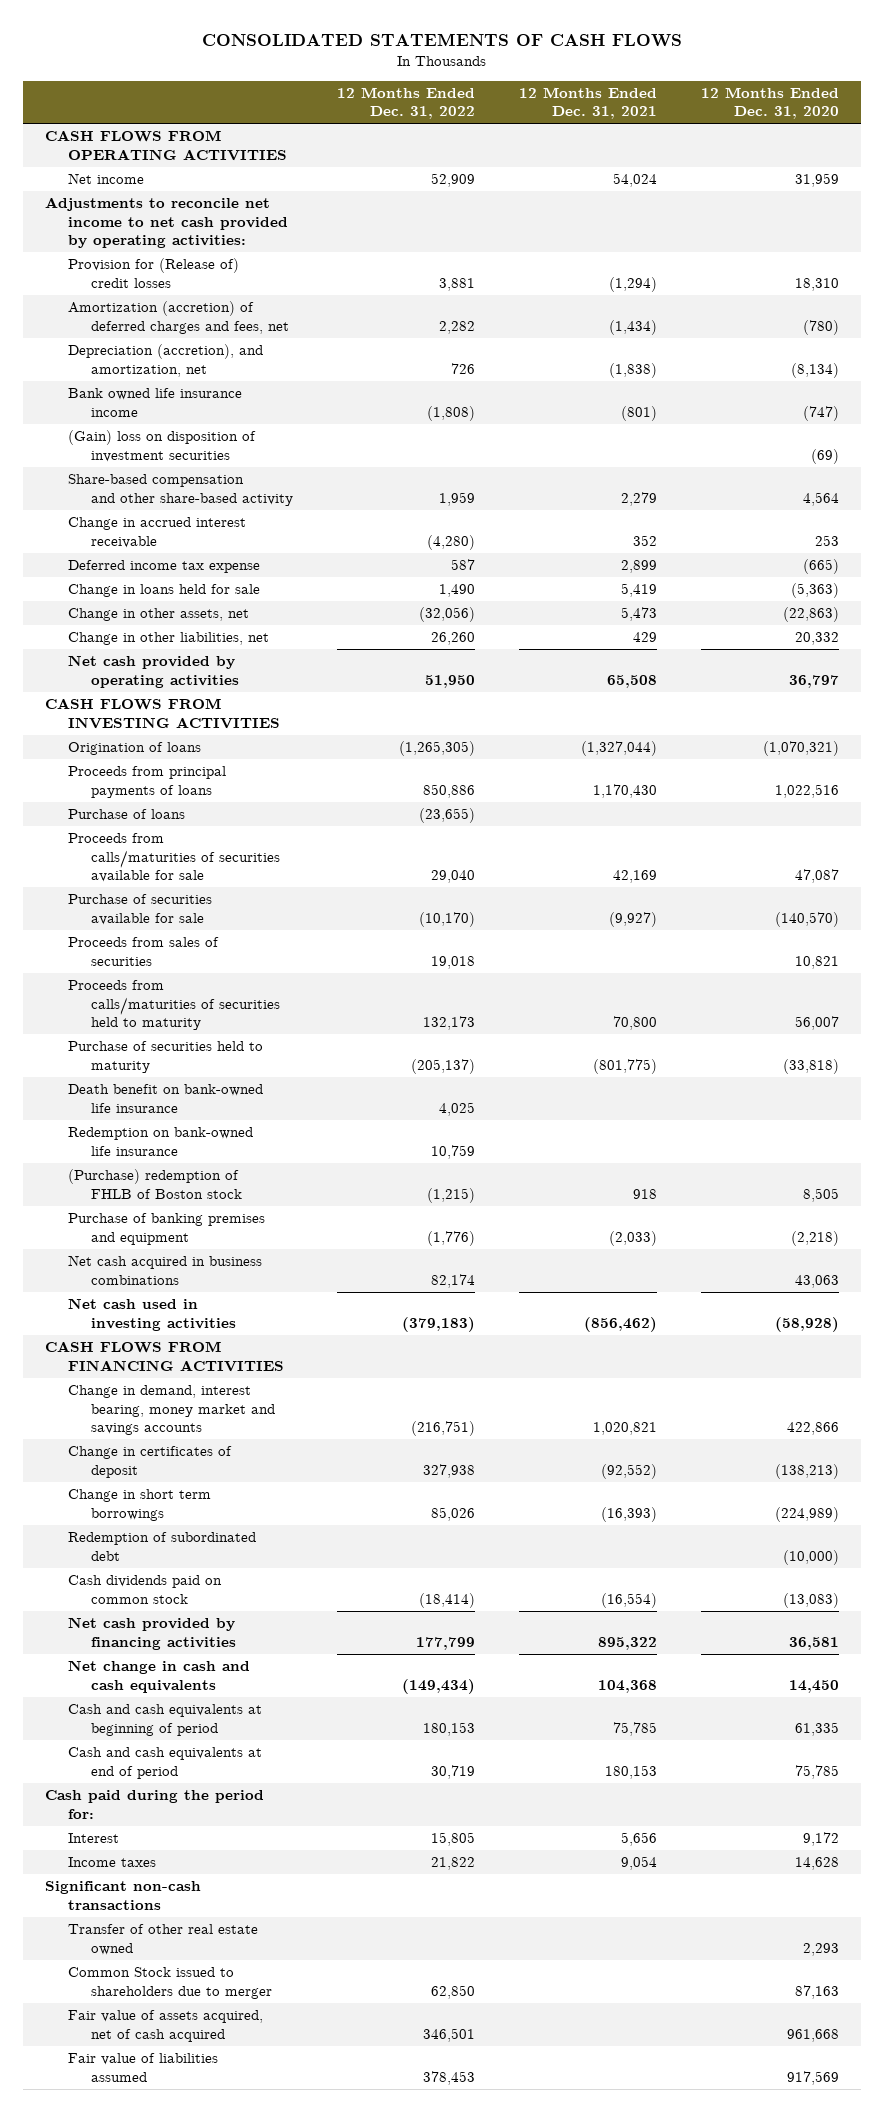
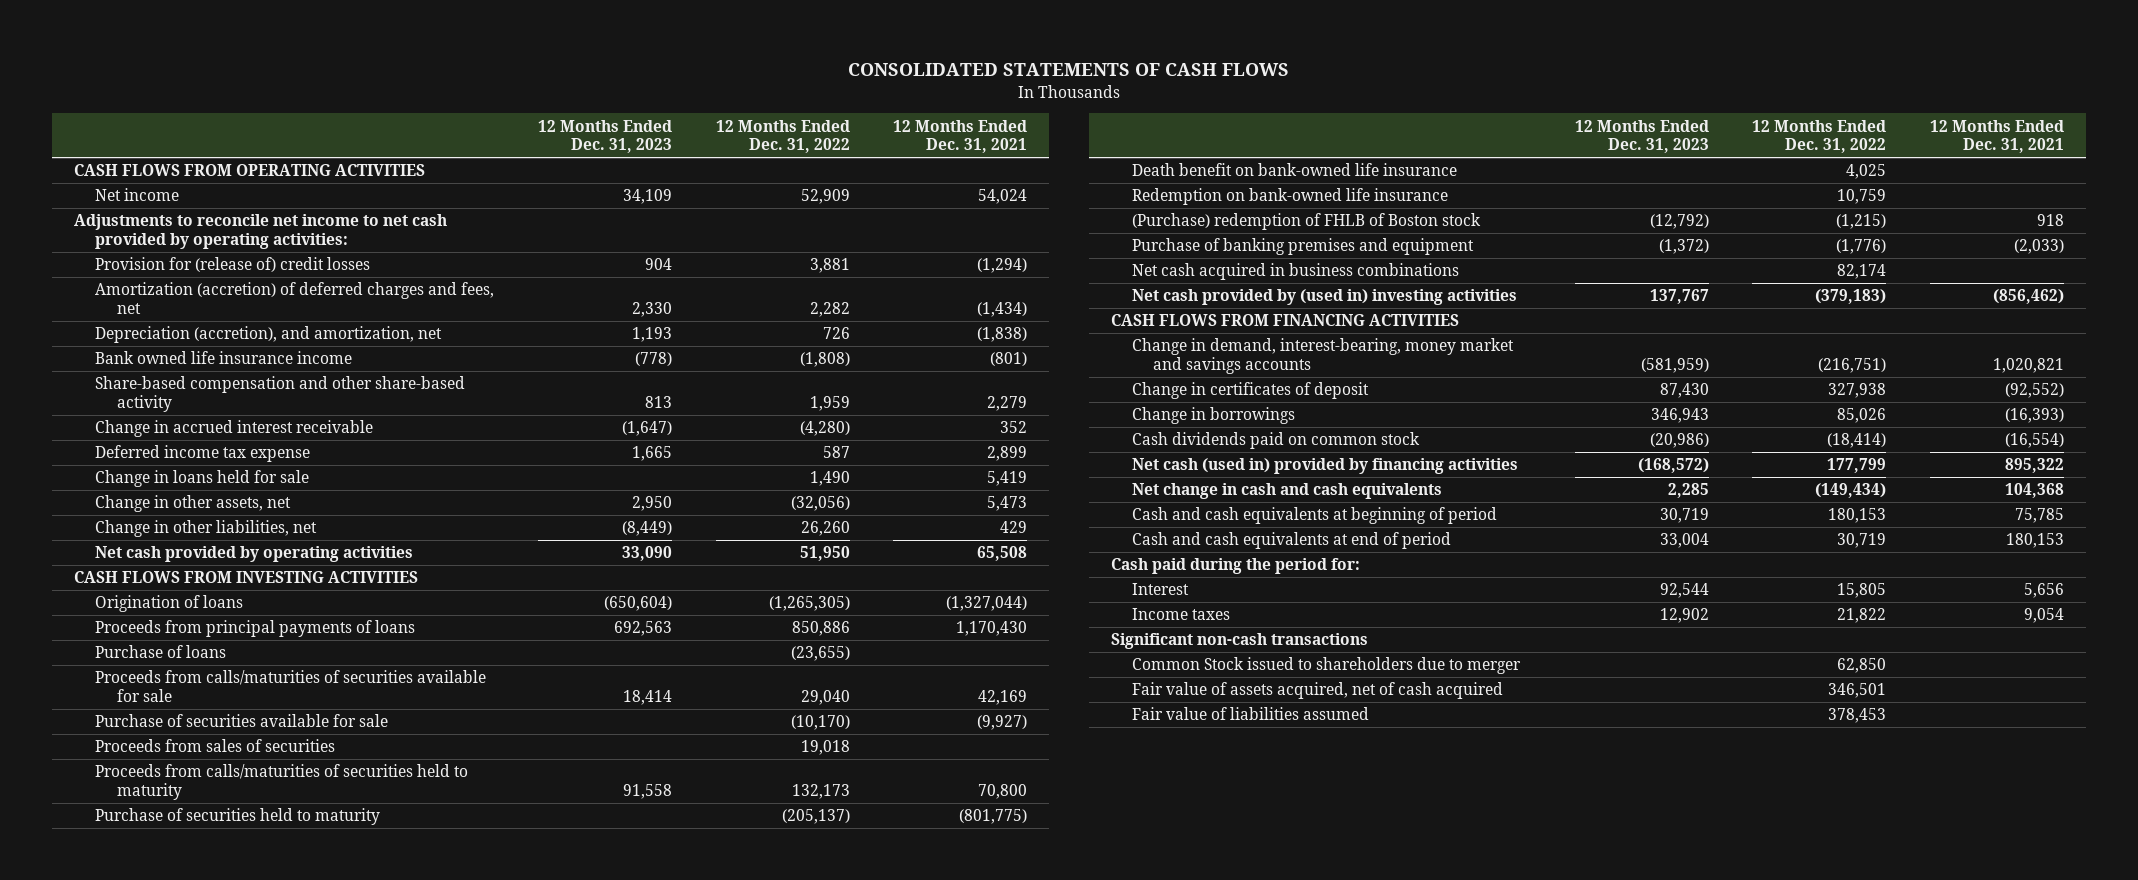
[700,86,839,120] 12 Months Ended Dec. 31, 2020 -> none
none -> [537,119,672,154] 12 Months Ended Dec. 31, 2023
[67,258,239,288] Provision for (Release of) credit losses -> [95,257,371,273] Provision for (release of) credit losses
[67,430,256,462] (Gain) loss on disposition of investment securities -> none
[67,1298,236,1331] Net cash used in investing activities -> [1131,289,1517,306] Net cash provided by (used in) investing activities
[67,1385,275,1436] Change in demand, interest bearing, money market and savings accounts -> [1131,338,1514,374] Change in demand, interest-bearing, money market and savings accounts
[67,1532,256,1561] Redemption of subordinated debt -> none
[67,1489,211,1521] Change in short term borrowings -> [1131,407,1295,425] Change in borrowings
[67,1617,236,1650] Net cash provided by financing activities -> [1131,458,1518,475] Net cash (used in) provided by financing activities
[67,1924,258,1955] Transfer of other real estate owned -> none

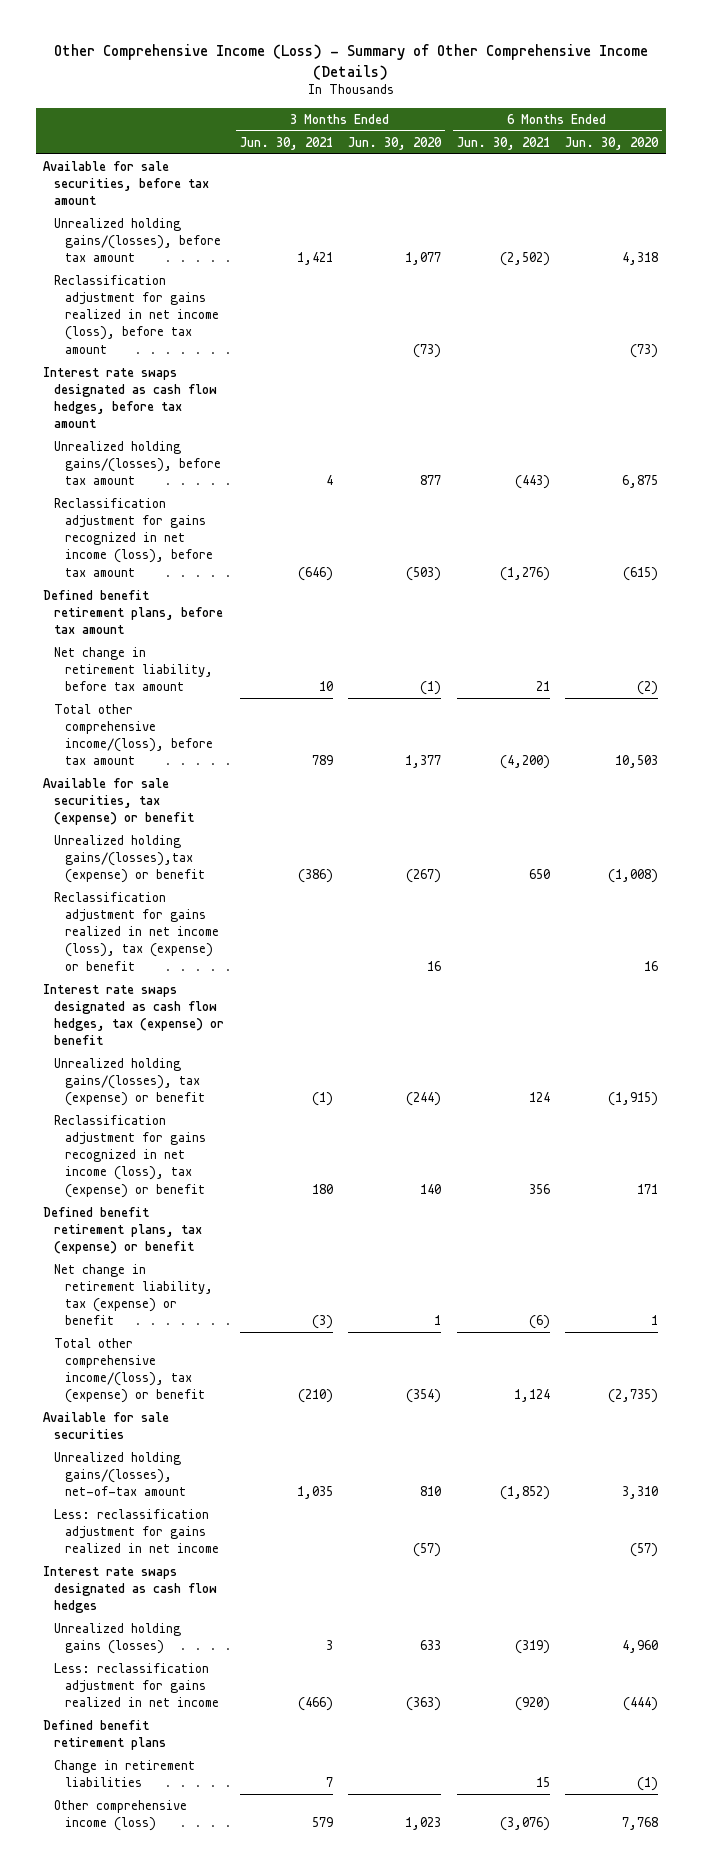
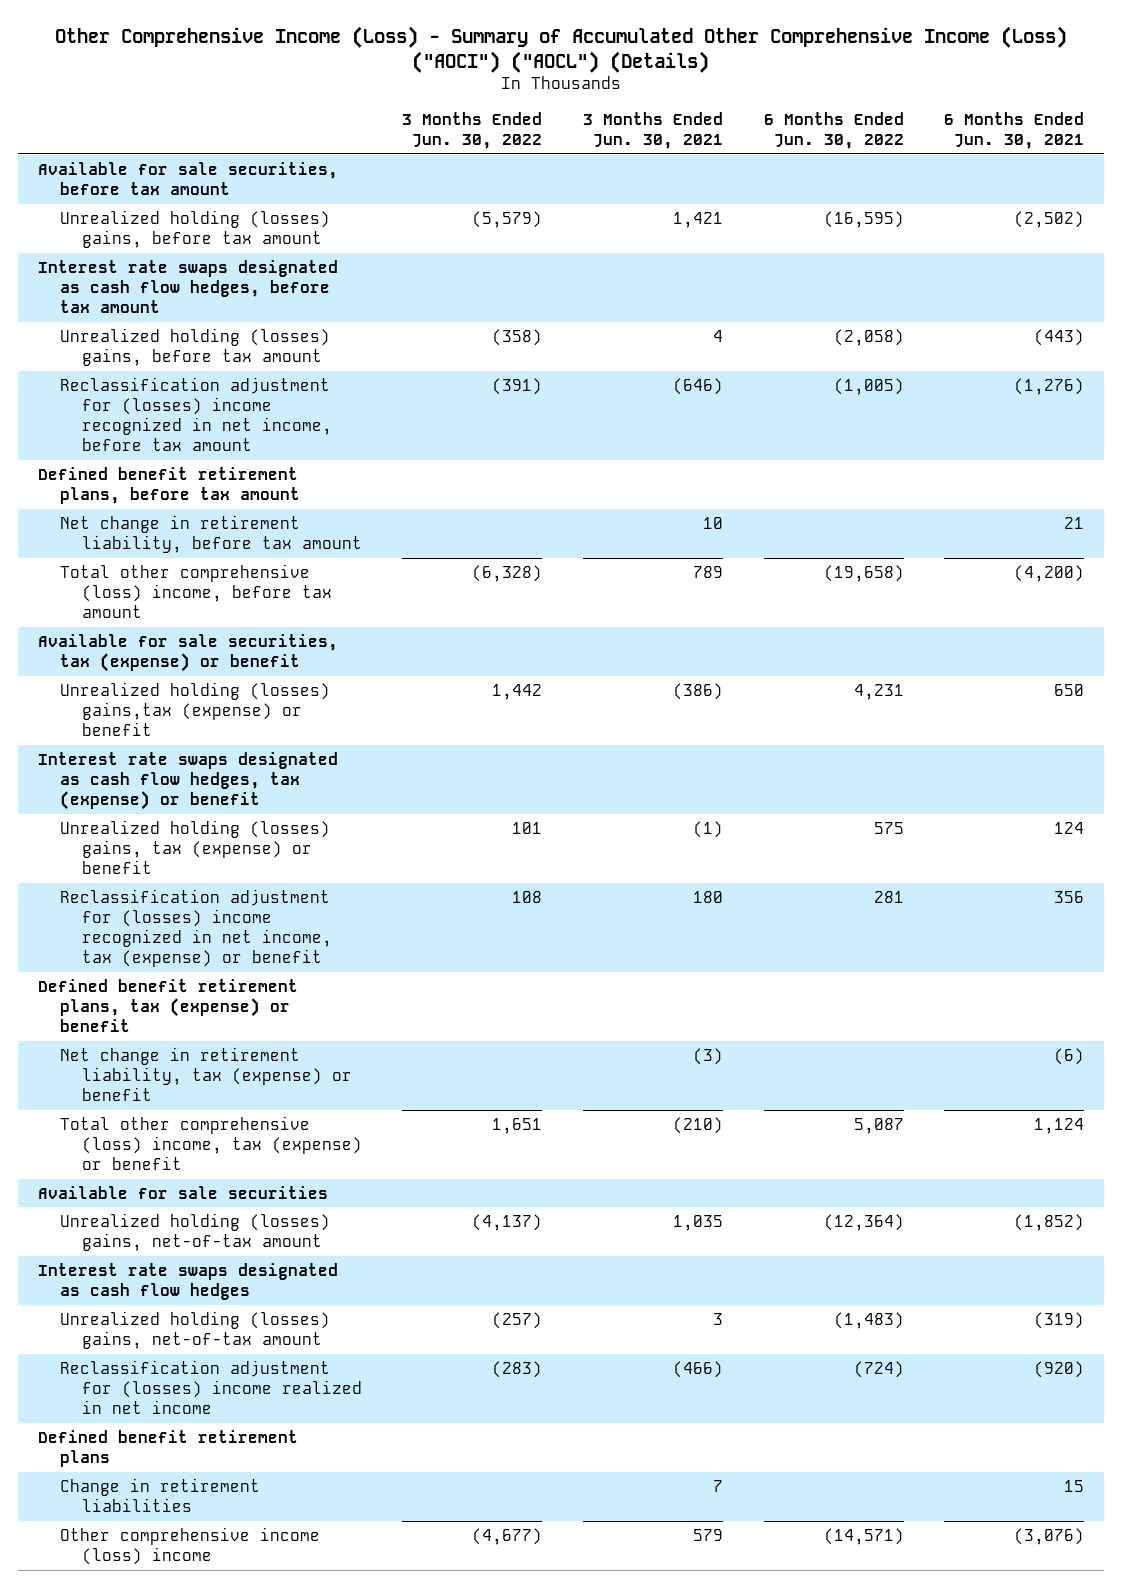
[53,44,648,80] Other Comprehensive Income (Loss) - Summary of Other Comprehensive Income (Details) -> [55,25,1068,73] Other Comprehensive Income (Loss) - Summary of Accumulated Other Comprehensive Income (Loss) ("AOCI") ("AOCL") (Details)
[348,136,443,150] Jun. 30, 2020 -> none
[565,136,660,150] Jun. 30, 2020 -> none
none -> [402,112,543,150] 3 Months Ended Jun. 30, 2022
none -> [763,112,904,150] 6 Months Ended Jun. 30, 2022
[54,275,219,354] Reclassification adjustment for gains realized in net income (loss), before tax amount -> none
[54,218,221,263] Unrealized holding gains/(losses), before tax amount -> [59,209,330,249] Unrealized holding (losses) gains, before tax amount
[54,441,221,486] Unrealized holding gains/(losses), before tax amount -> [59,327,330,367] Unrealized holding (losses) gains, before tax amount
[54,498,213,577] Reclassification adjustment for gains recognized in net income (loss), before tax amount -> [59,376,332,452] Reclassification adjustment for (losses) income recognized in net income, before tax amount
[54,704,213,766] Total other comprehensive income/(loss), before tax amount -> [59,563,332,619] Total other comprehensive (loss) income, before tax amount
[54,892,219,971] Reclassification adjustment for gains realized in net income (loss), tax (expense) or benefit -> none
[54,835,205,884] Unrealized holding gains/(losses),tax (expense) or benefit -> [59,681,330,737] Unrealized holding (losses) gains,tax (expense) or benefit
[54,1058,205,1107] Unrealized holding gains/(losses), tax (expense) or benefit -> [59,819,330,875] Unrealized holding (losses) gains, tax (expense) or benefit
[54,1115,206,1198] Reclassification adjustment for gains recognized in net income (loss), tax (expense) or benefit -> [59,888,332,968] Reclassification adjustment for (losses) income recognized in net income, tax (expense) or benefit
[54,1338,205,1404] Total other comprehensive income/(loss), tax (expense) or benefit -> [59,1115,362,1171] Total other comprehensive (loss) income, tax (expense) or benefit
[54,1509,219,1554] Less: reclassification adjustment for gains realized in net income -> none
[54,1452,186,1497] Unrealized holding gains/(losses), net-of-tax amount -> [59,1212,330,1252] Unrealized holding (losses) gains, net-of-tax amount
[54,1623,182,1655] Unrealized holding gains (losses) -> [59,1310,330,1350] Unrealized holding (losses) gains, net-of-tax amount
[54,1663,219,1708] Less: reclassification adjustment for gains realized in net income -> [59,1359,362,1415] Reclassification adjustment for (losses) income realized in net income
[54,1800,188,1832] Other comprehensive income (loss) -> [59,1526,320,1566] Other comprehensive income (loss) income

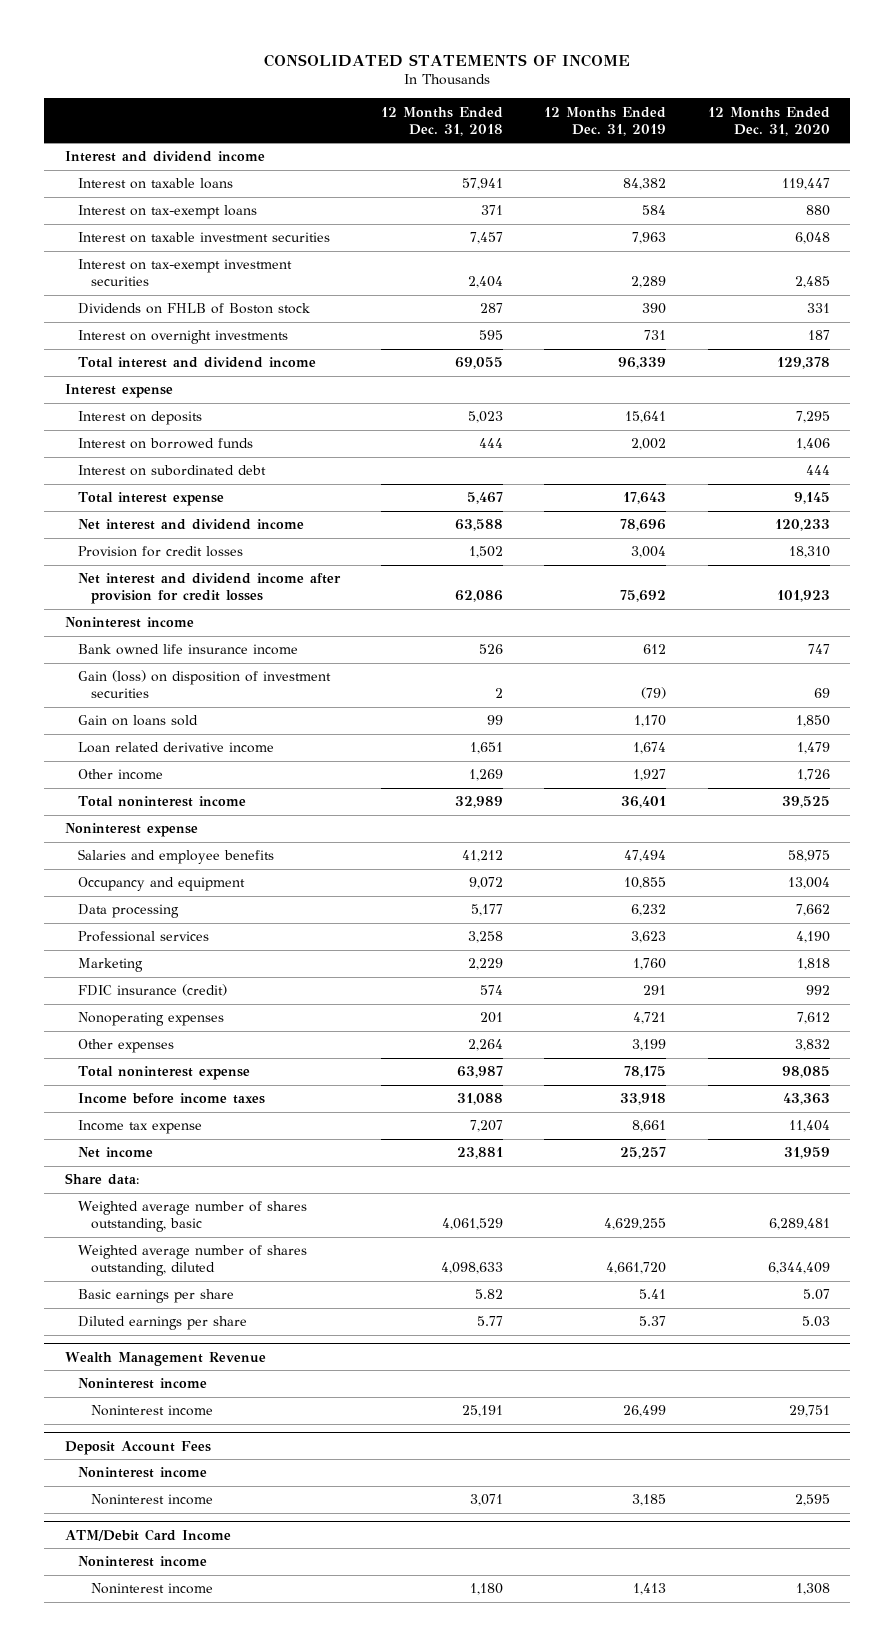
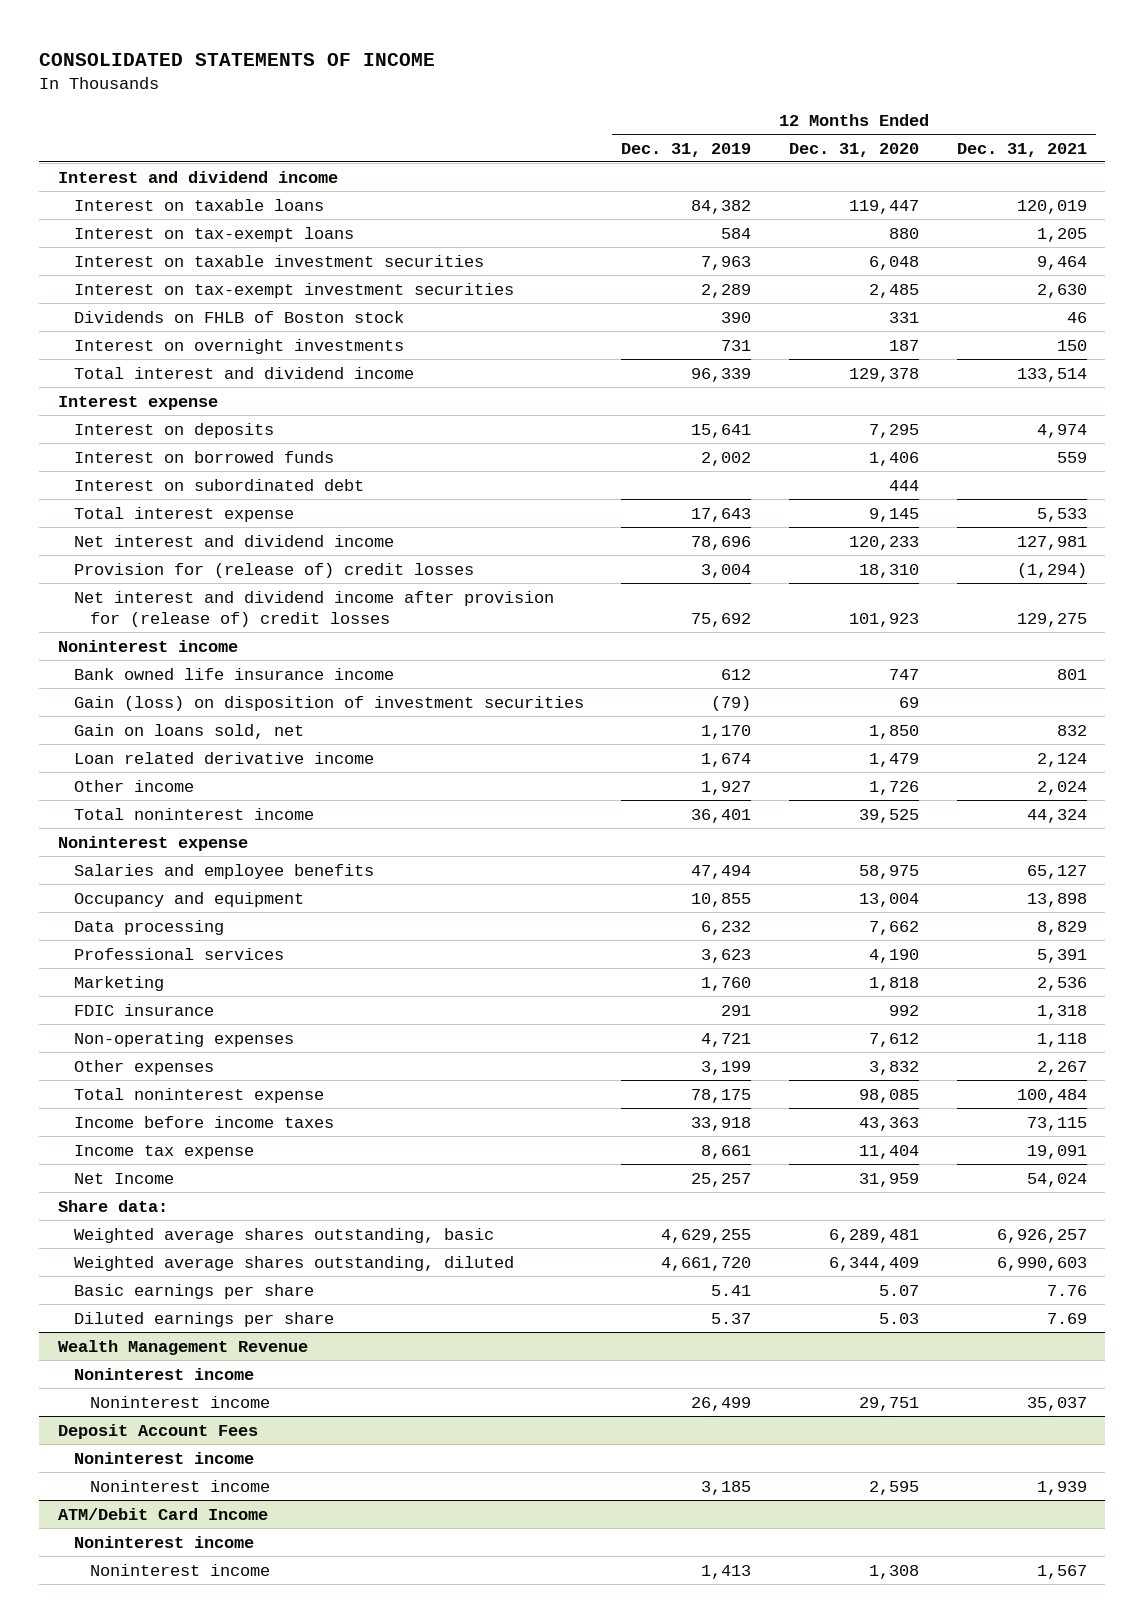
[381,106,504,136] 12 Months Ended Dec. 31, 2018 -> none
none -> [956,142,1087,157] Dec. 31, 2021
[78,546,244,558] Provision for credit losses -> [73,562,474,578] Provision for (release of) credit losses
[78,573,342,605] Net interest and dividend income after provision for credit losses -> [73,590,554,627] Net interest and dividend income after provision for (release of) credit losses
[78,715,199,727] Gain on loans sold -> [73,723,304,739] Gain on loans sold, net
[78,984,228,997] FDIC insurance (credit) -> [73,1003,214,1016] FDIC insurance
[78,1012,225,1027] Nonoperating expenses -> [73,1031,294,1047] Non-operating expenses
[78,1147,154,1159] Net income -> [73,1172,174,1184] Net Income
[78,1201,308,1233] Weighted average number of shares outstanding, basic -> [73,1227,494,1243] Weighted average shares outstanding, basic
[78,1245,308,1277] Weighted average number of shares outstanding, diluted -> [73,1255,514,1271] Weighted average shares outstanding, diluted

